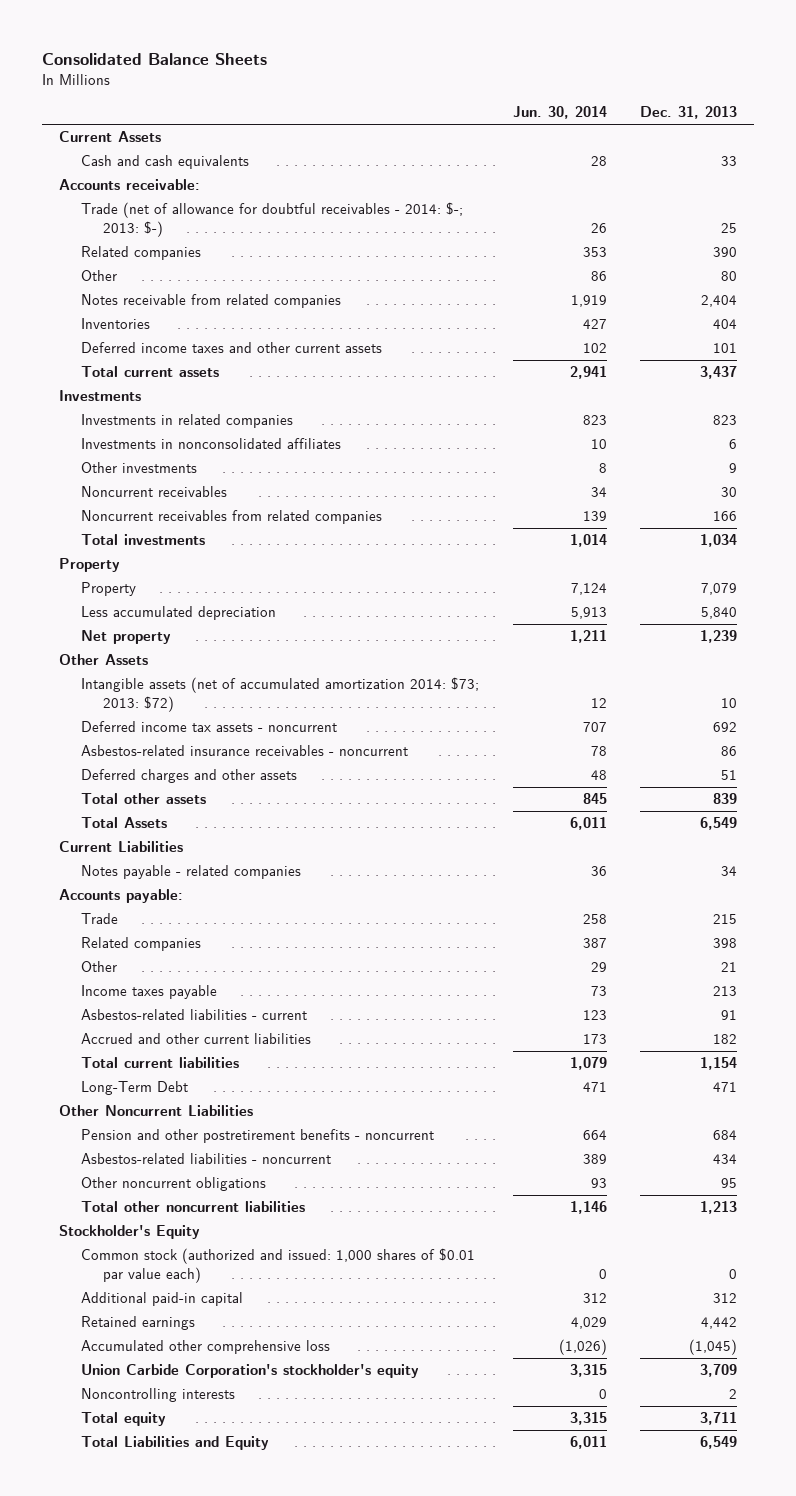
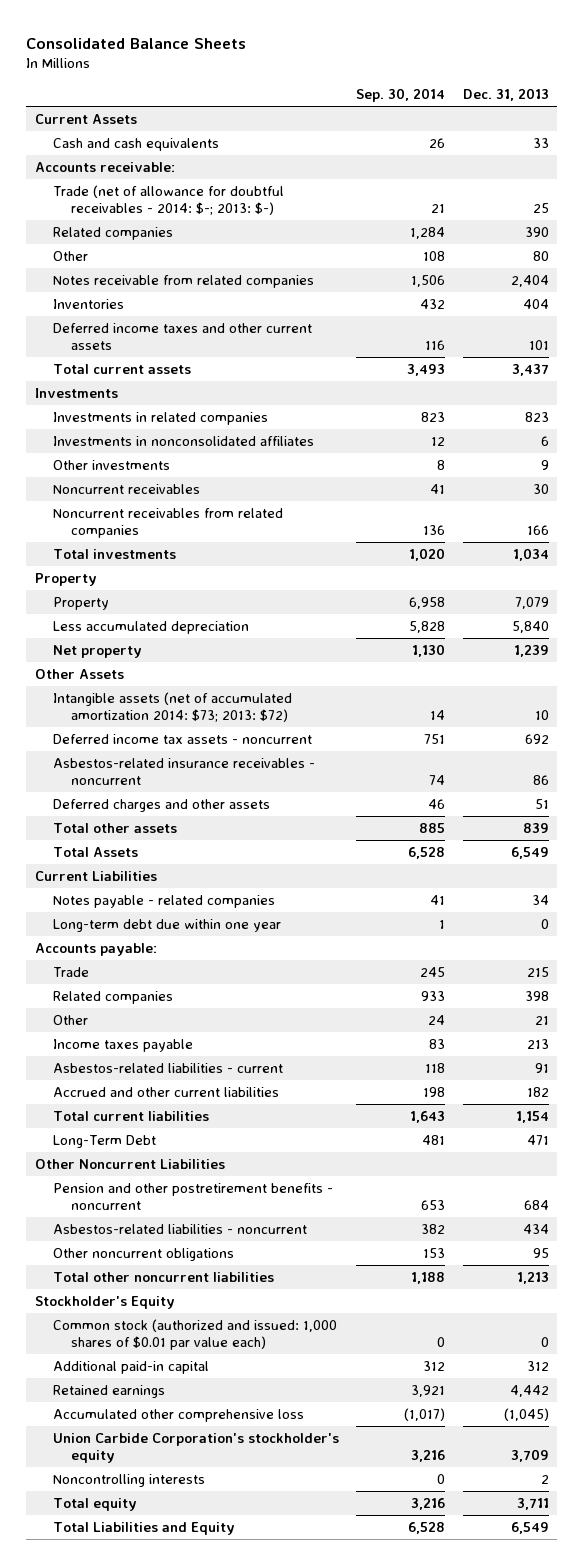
[512,106,607,120] Jun. 30, 2014 -> none
none -> [356,88,446,103] Sep. 30, 2014
none -> [53,918,282,932] Long-term debt due within one year

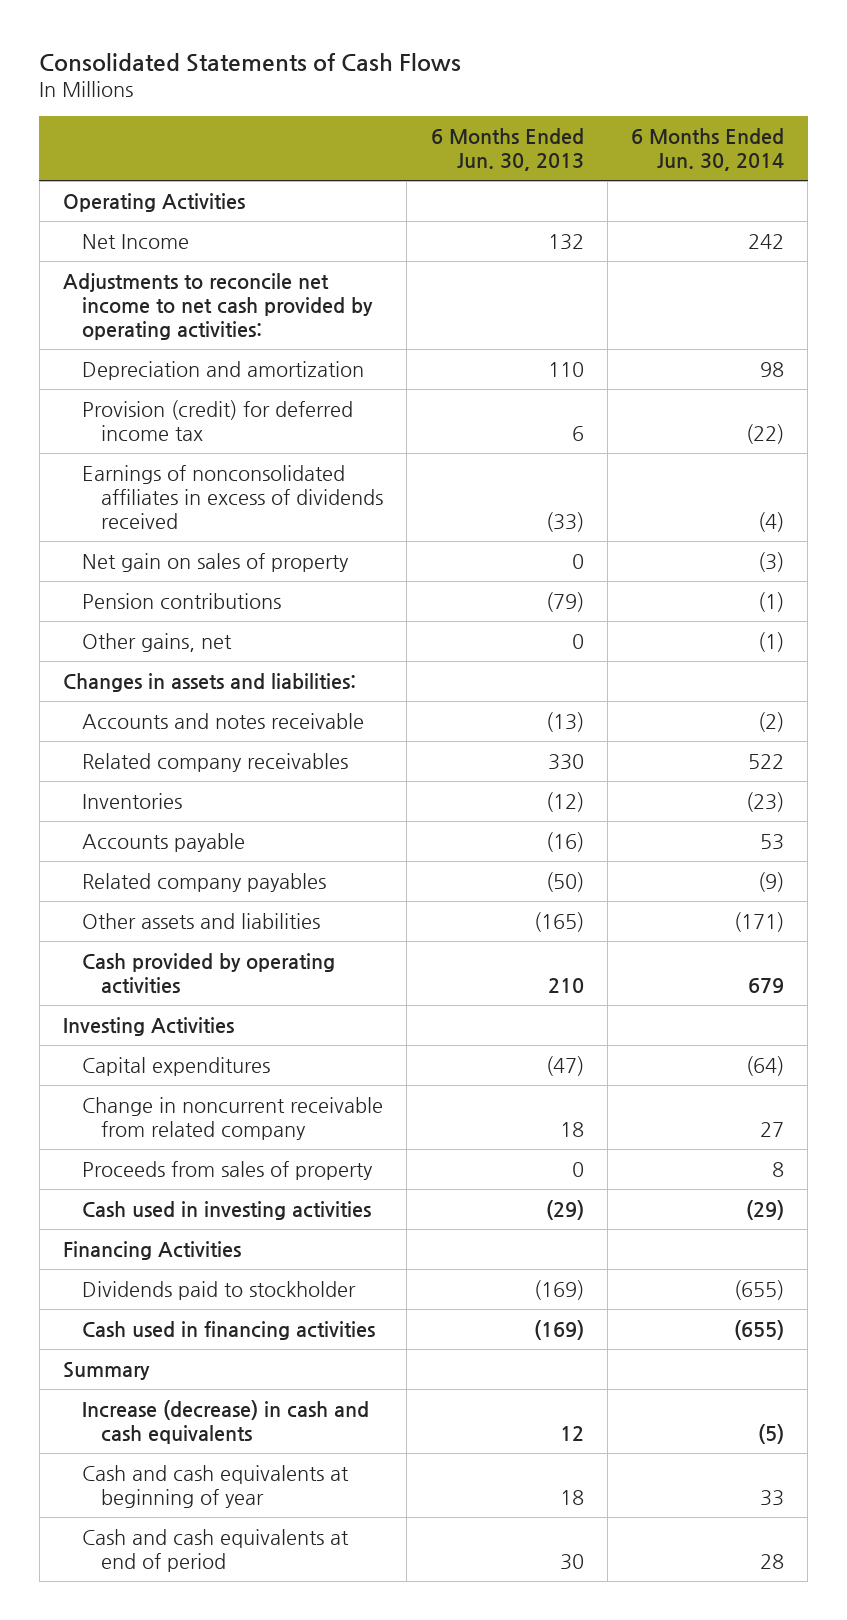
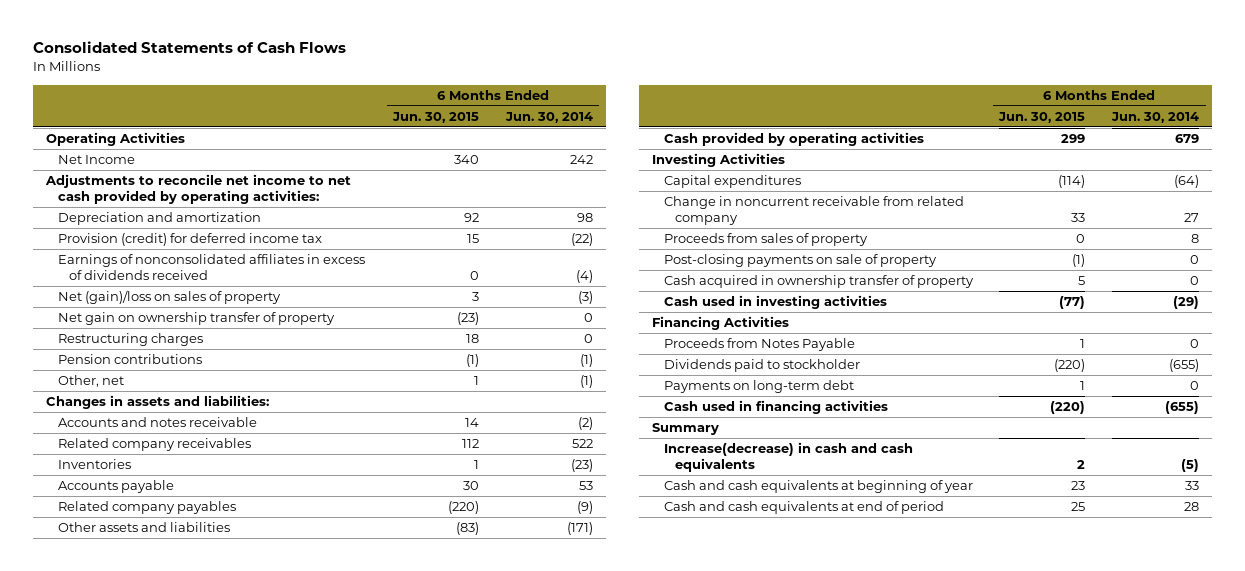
[430,127,584,172] 6 Months Ended Jun. 30, 2013 -> none
none -> [392,112,480,124] Jun. 30, 2015
[81,552,349,572] Net gain on sales of property -> [57,290,281,305] Net (gain)/loss on sales of property
none -> [57,312,335,326] Net gain on ownership transfer of property
none -> [57,333,203,347] Restructuring charges
[81,632,232,652] Other gains, net -> [57,375,124,388] Other, net
none -> [663,254,937,268] Post-closing payments on sale of property
none -> [663,275,974,289] Cash acquired in ownership transfer of property
none -> [663,338,855,352] Proceeds from Notes Payable
none -> [663,380,854,394] Payments on long-term debt
[81,1399,369,1445] Increase (decrease) in cash and cash equivalents -> [663,442,913,472] Increase(decrease) in cash and cash equivalents

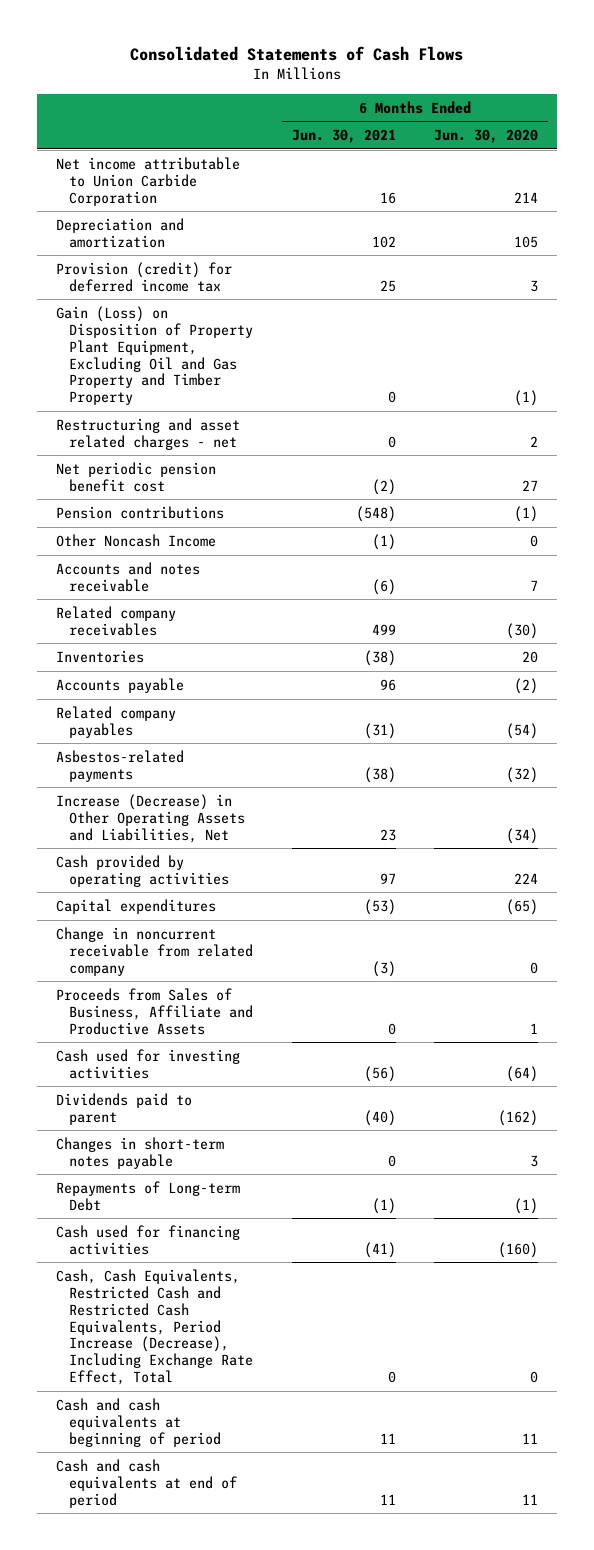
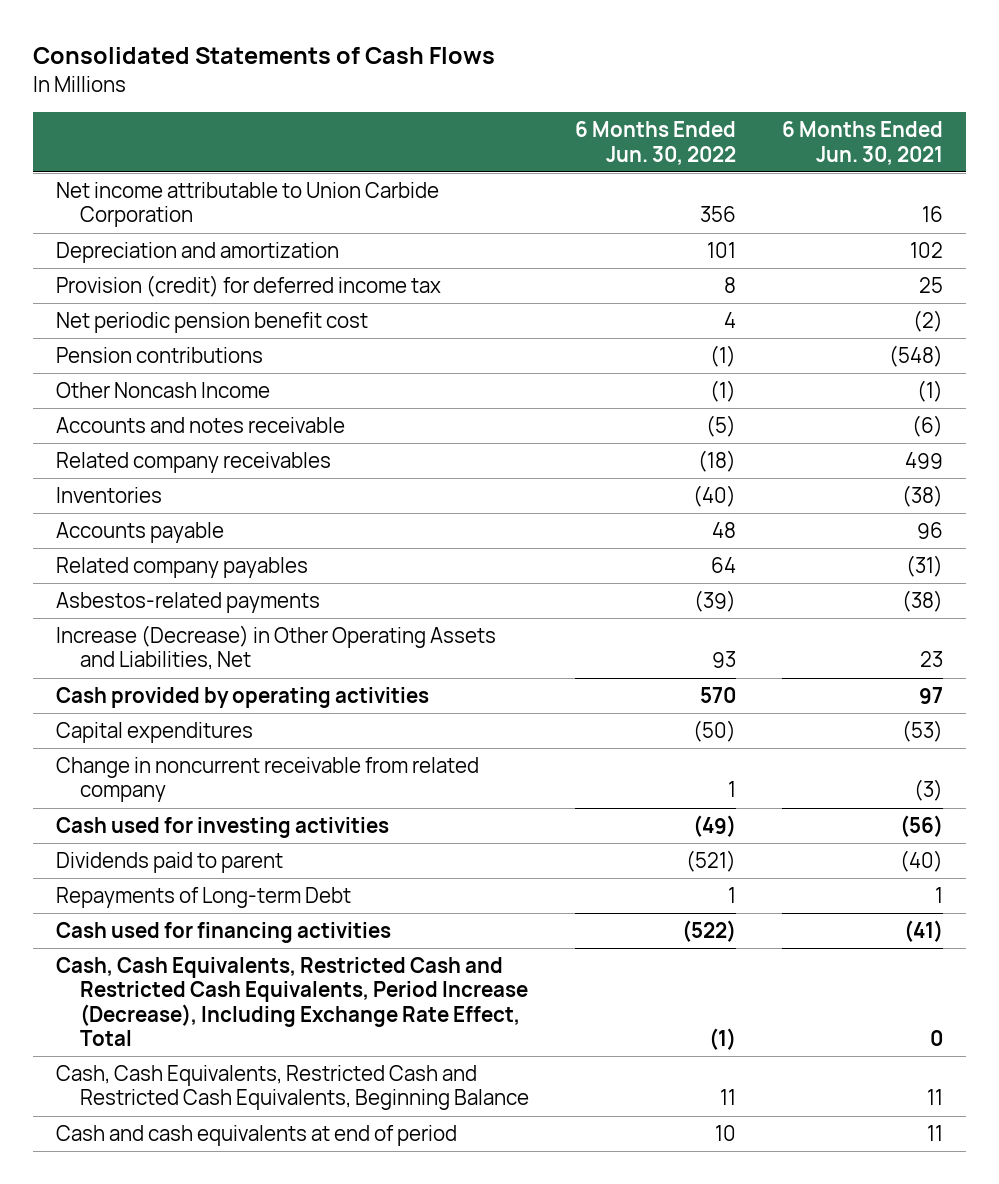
[433,129,538,144] Jun. 30, 2020 -> none
none -> [575,121,737,165] 6 Months Ended Jun. 30, 2022
[56,305,254,406] Gain (Loss) on Disposition of Property Plant Equipment, Excluding Oil and Gas Property and Timber Property -> none
[56,417,241,450] Restructuring and asset related charges - net -> none
[56,987,254,1035] Proceeds from Sales of Business, Affiliate and Productive Assets -> none
[56,1136,225,1169] Changes in short-term notes payable -> none
[371,1197,396,1214] (1) -> [935,887,944,904] 1
[56,1397,222,1447] Cash and cash equivalents at beginning of period -> none
none -> [55,1065,530,1111] Cash, Cash Equivalents, Restricted Cash and Restricted Cash Equivalents, Beginning Balance

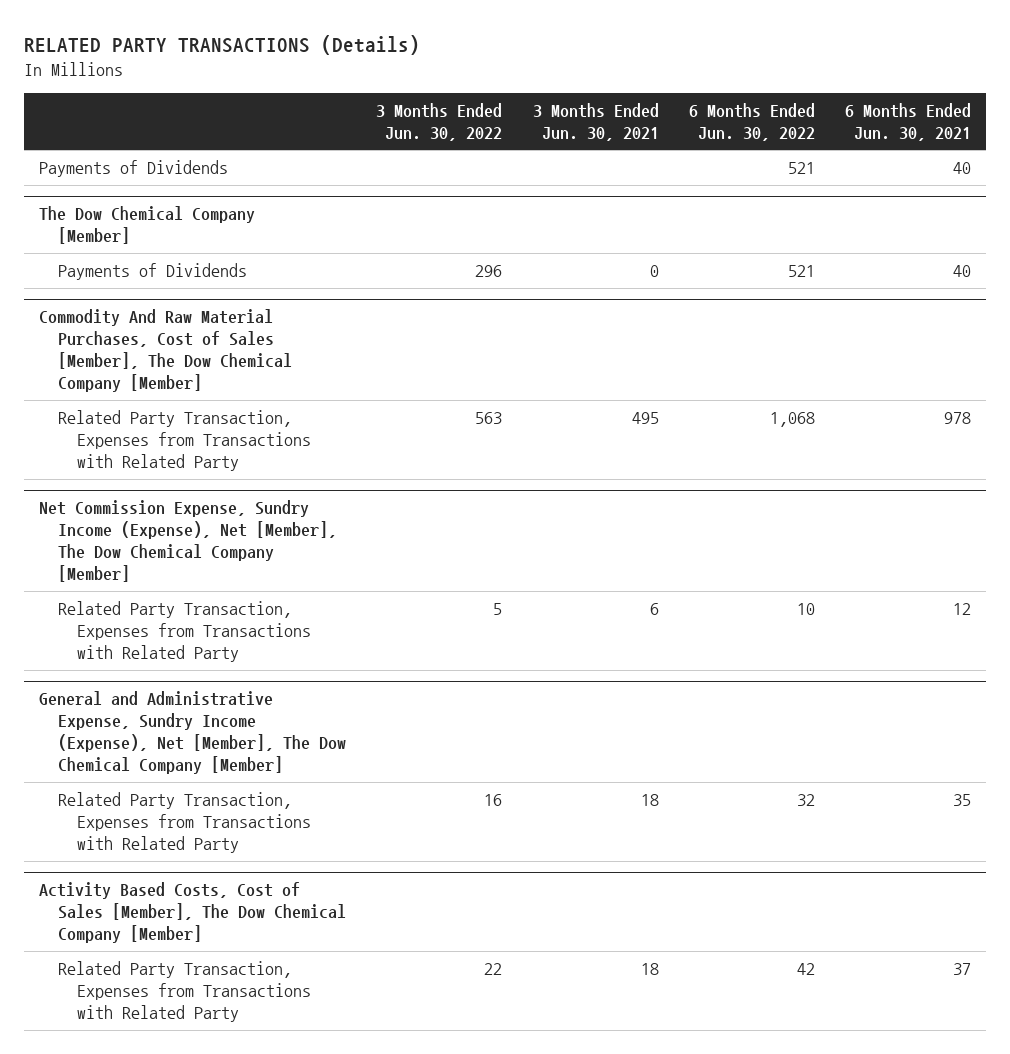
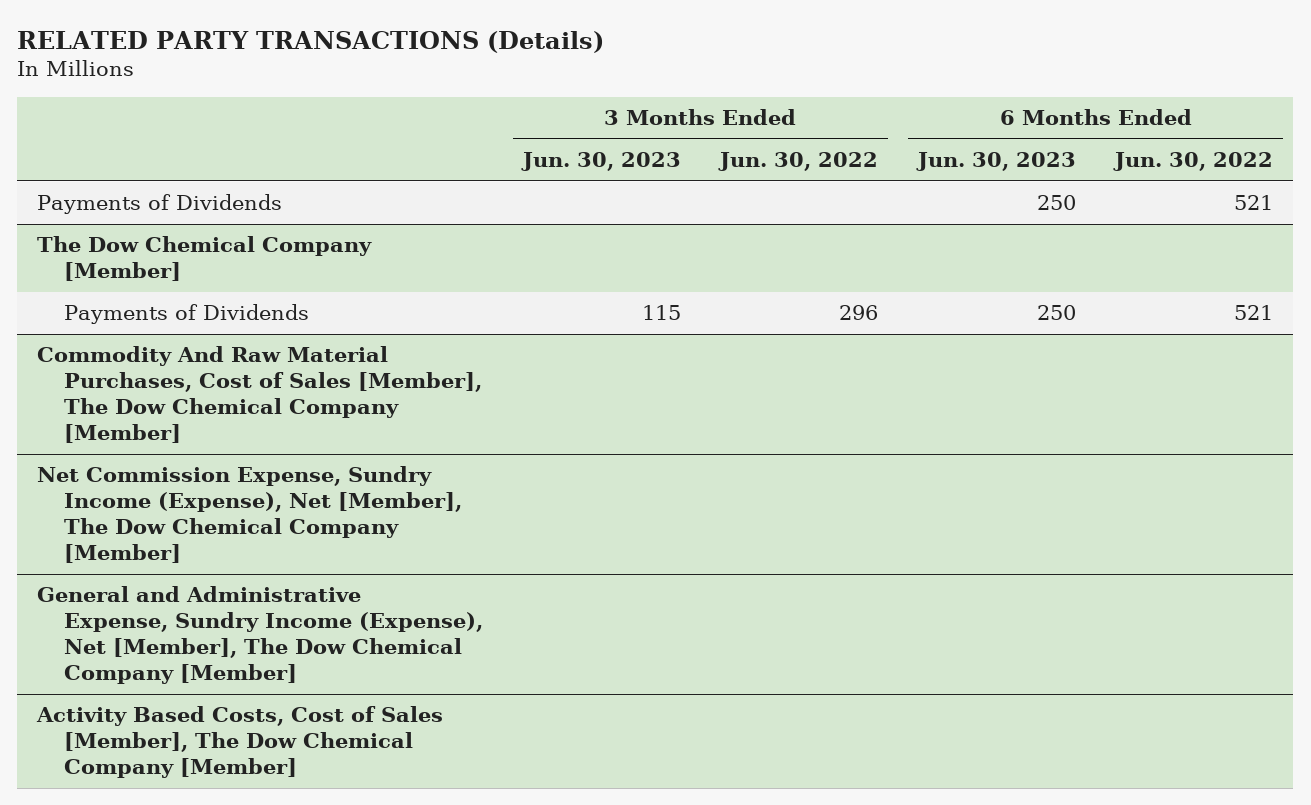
[532,102,659,141] 3 Months Ended Jun. 30, 2021 -> none
[845,102,972,141] 6 Months Ended Jun. 30, 2021 -> none
none -> [520,152,681,172] Jun. 30, 2023
none -> [915,152,1076,172] Jun. 30, 2023
[58,409,312,472] Related Party Transaction, Expenses from Transactions with Related Party -> none
[58,600,312,663] Related Party Transaction, Expenses from Transactions with Related Party -> none
[58,791,312,854] Related Party Transaction, Expenses from Transactions with Related Party -> none
[58,960,312,1023] Related Party Transaction, Expenses from Transactions with Related Party -> none

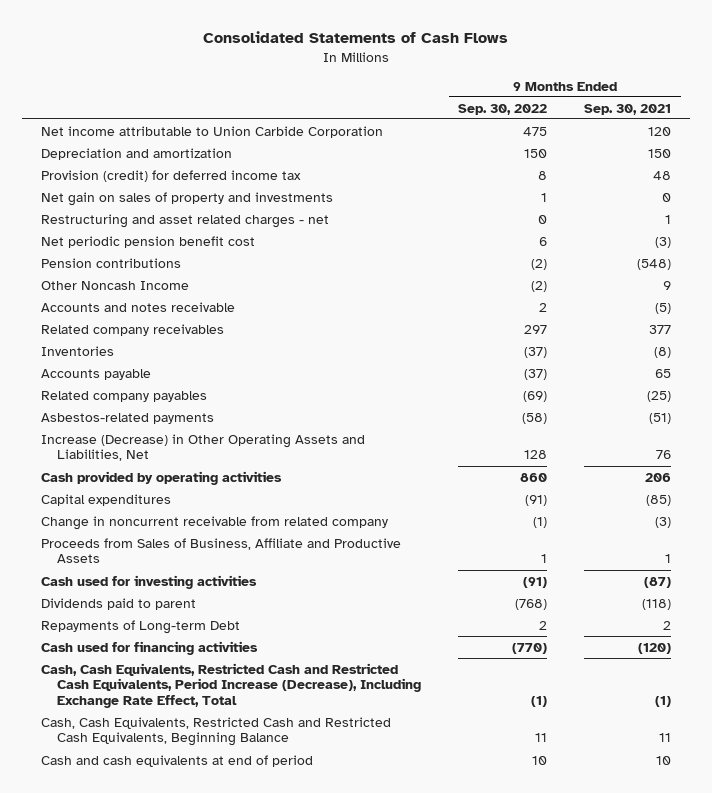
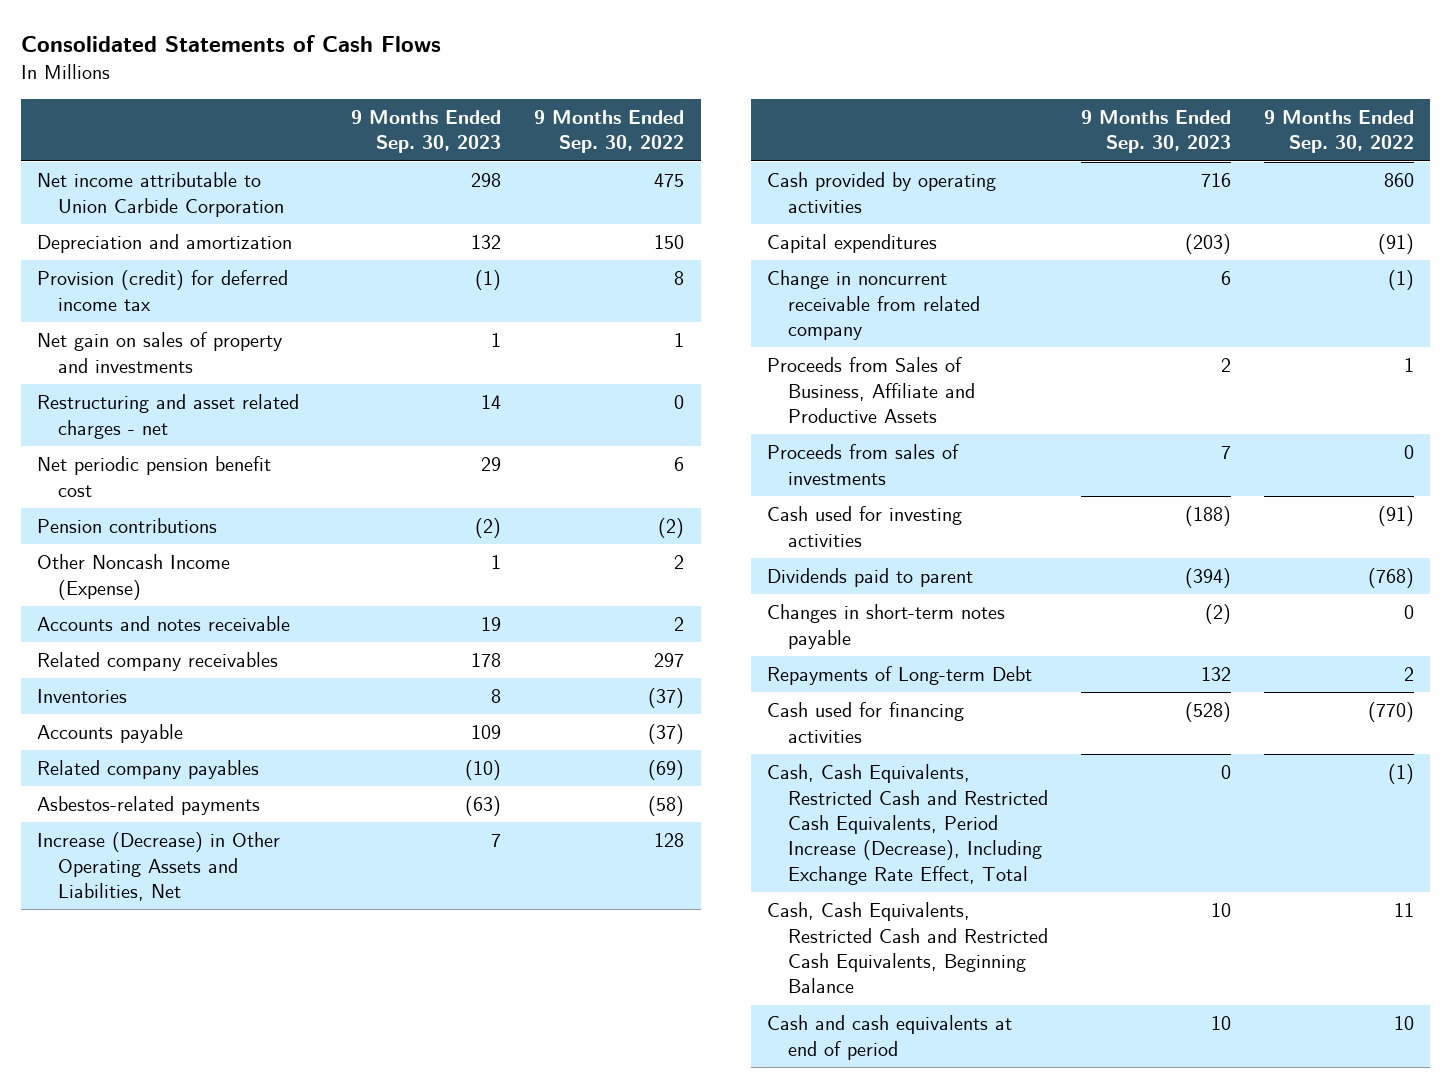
[584,103,672,115] Sep. 30, 2021 -> none
none -> [351,110,502,154] 9 Months Ended Sep. 30, 2023
[40,280,189,290] Other Noncash Income -> [37,554,231,600] Other Noncash Income (Expense)
[531,280,548,292] (2) -> [674,555,685,570] 2
none -> [767,444,960,485] Proceeds from sales of investments
none -> [767,604,1006,649] Changes in short-term notes payable

